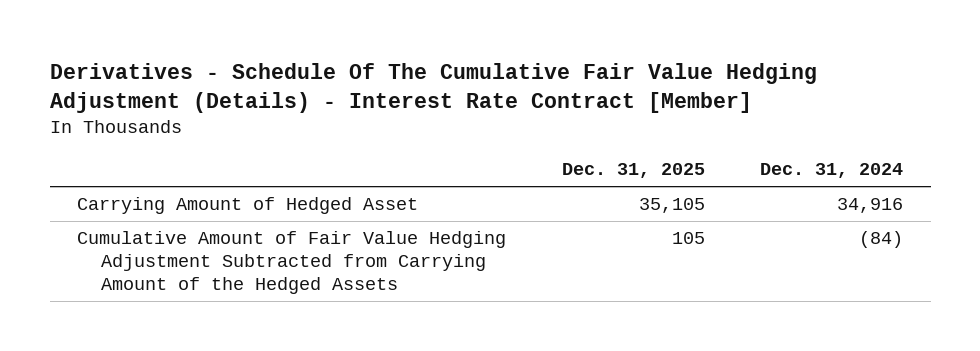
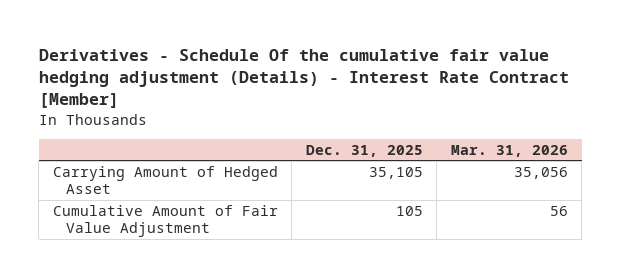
[49,62,817,113] Derivatives - Schedule Of The Cumulative Fair Value Hedging Adjustment (Details) - Interest Rate Contract [Member] -> [38,49,569,109] Derivatives - Schedule Of the cumulative fair value hedging adjustment (Details) - Interest Rate Contract [Member]
[760,162,904,178] Dec. 31, 2024 -> none
none -> [450,144,568,157] Mar. 31, 2026
[77,231,507,295] Cumulative Amount of Fair Value Hedging Adjustment Subtracted from Carrying Amount of the Hedged Assets -> [52,204,278,238] Cumulative Amount of Fair Value Adjustment

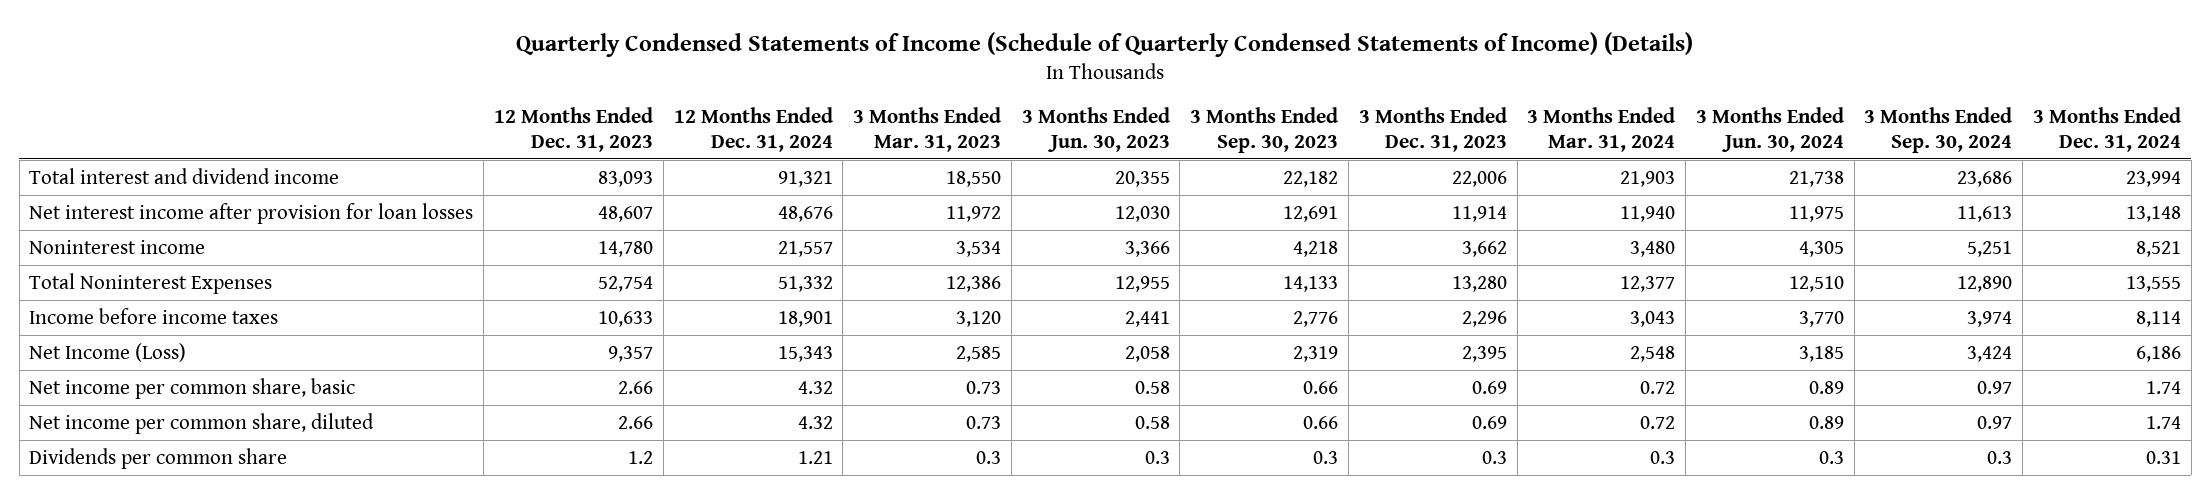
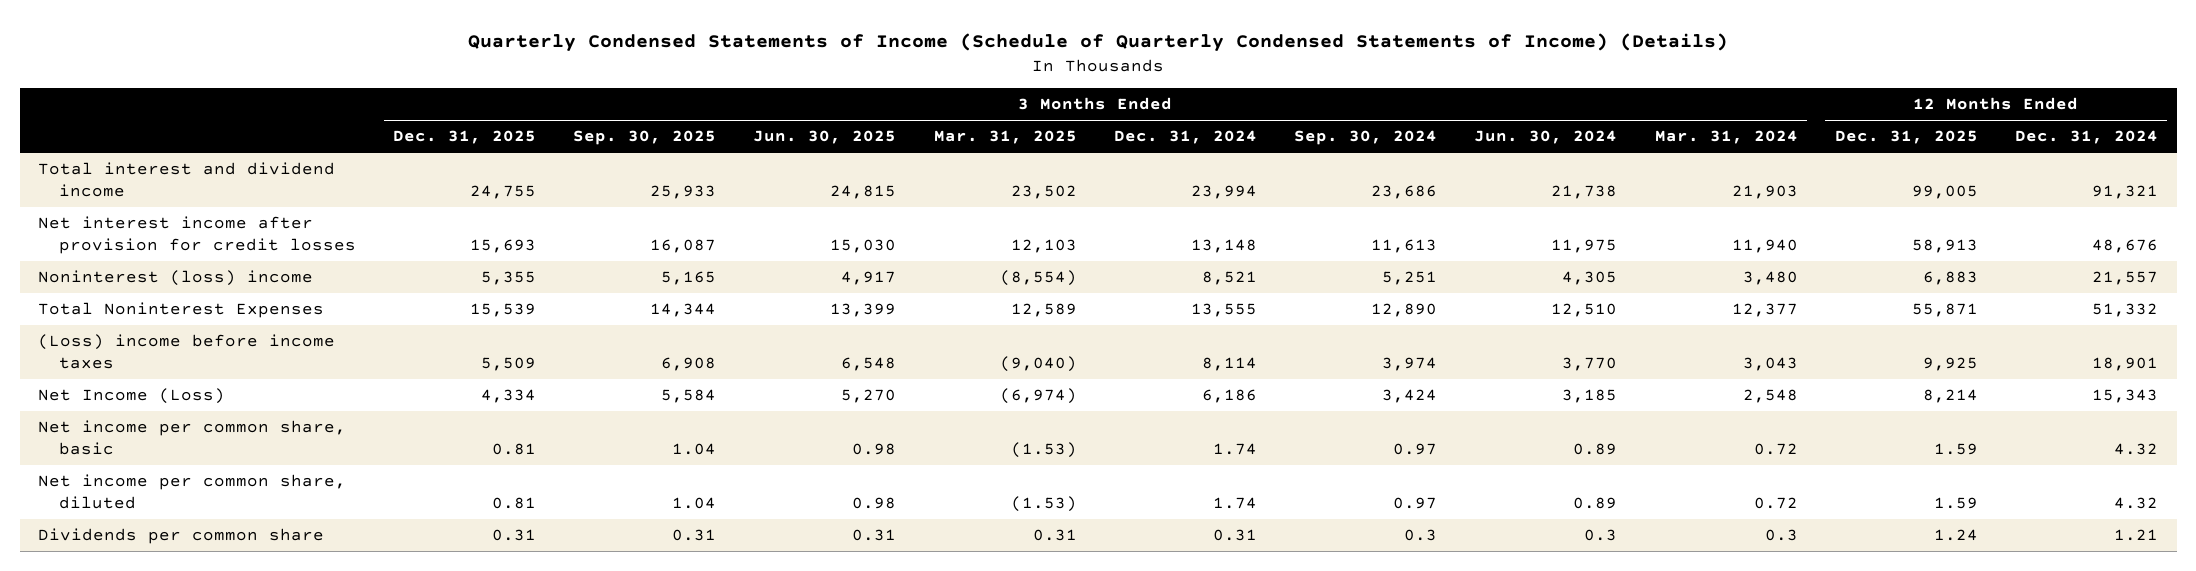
[494,106,654,153] 12 Months Ended Dec. 31, 2023 -> none
[853,106,1002,153] 3 Months Ended Mar. 31, 2023 -> none
[1021,106,1170,153] 3 Months Ended Jun. 30, 2023 -> none
[1190,106,1339,154] 3 Months Ended Sep. 30, 2023 -> none
[1358,106,1507,153] 3 Months Ended Dec. 31, 2023 -> none
none -> [392,130,536,145] Dec. 31, 2025
none -> [573,130,717,146] Sep. 30, 2025
none -> [753,130,897,145] Jun. 30, 2025
none -> [933,130,1077,145] Mar. 31, 2025
none -> [1834,130,1978,145] Dec. 31, 2025
[29,202,474,224] Net interest income after provision for loan losses -> [38,216,356,254] Net interest income after provision for credit losses
[29,239,206,254] Noninterest income -> [38,270,314,287] Noninterest (loss) income
[29,307,279,324] Income before income taxes -> [38,334,336,369] (Loss) income before income taxes

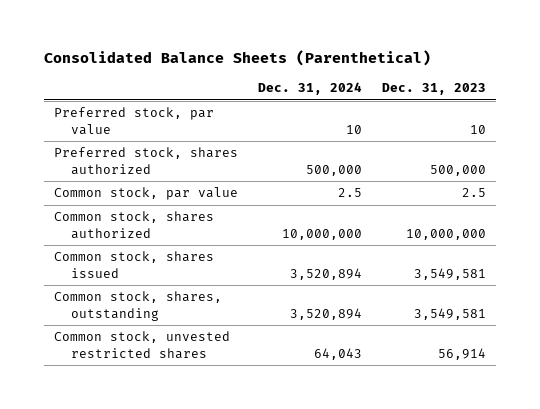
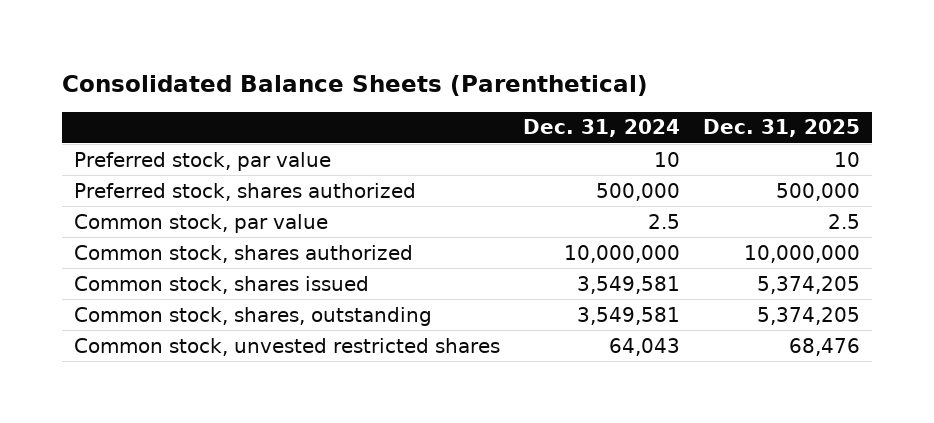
[382,83,487,96] Dec. 31, 2023 -> none
none -> [703,119,861,138] Dec. 31, 2025
[289,267,362,280] 3,520,894 -> [576,275,680,294] 3,549,581
[289,307,362,320] 3,520,894 -> [576,306,680,325] 3,549,581

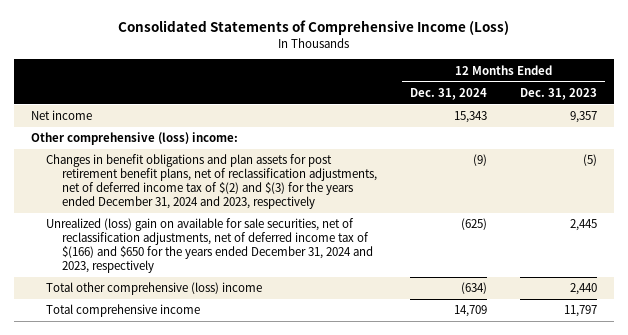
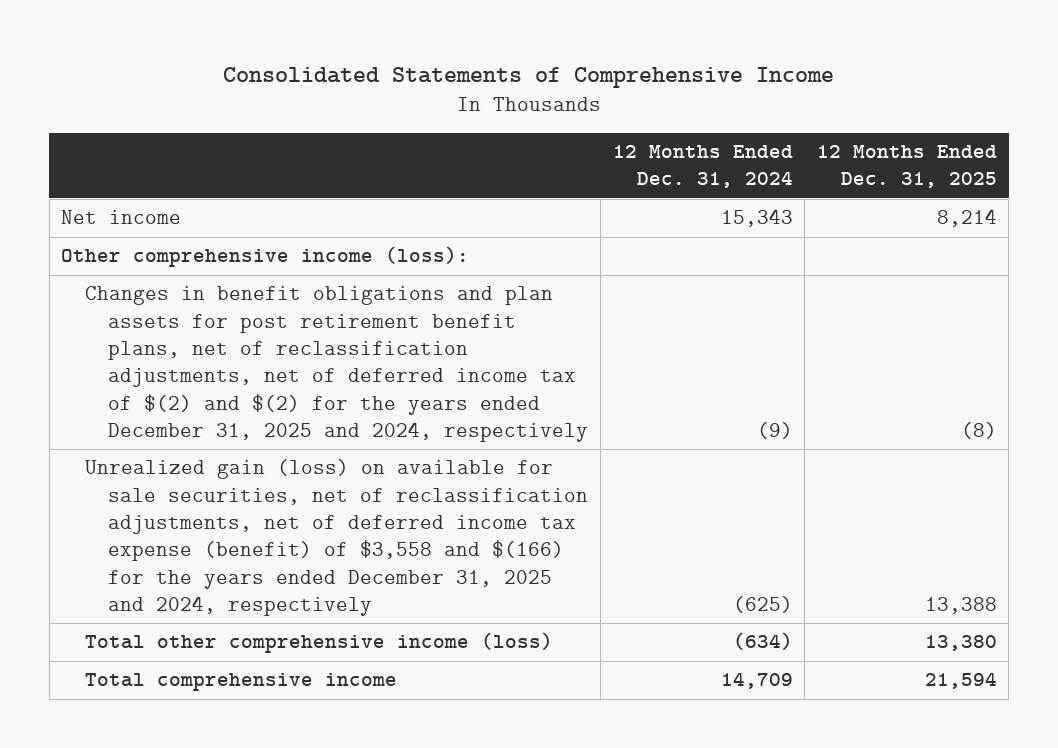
[117,20,509,36] Consolidated Statements of Comprehensive Income (Loss) -> [222,67,834,89] Consolidated Statements of Comprehensive Income
[520,87,598,100] Dec. 31, 2023 -> none
none -> [816,144,997,189] 12 Months Ended Dec. 31, 2025
[30,132,238,146] Other comprehensive (loss) income: -> [61,246,470,268] Other comprehensive income (loss):
[46,154,377,210] Changes in benefit obligations and plan assets for post retirement benefit plans, net of reclassification adjustments, net of deferred income tax of $(2) and $(3) for the years ended December 31, 2024 and 2023, respectively -> [84,286,589,442] Changes in benefit obligations and plan assets for post retirement benefit plans, net of reclassification adjustments, net of deferred income tax of $(2) and $(2) for the years ended December 31, 2025 and 2024, respectively
[46,218,373,274] Unrealized (loss) gain on available for sale securities, net of reclassification adjustments, net of deferred income tax of $(166) and $650 for the years ended December 31, 2024 and 2023, respectively -> [84,459,589,616] Unrealized gain (loss) on available for sale securities, net of reclassification adjustments, net of deferred income tax expense (benefit) of $3,558 and $(166) for the years ended December 31, 2025 and 2024, respectively
[46,282,263,296] Total other comprehensive (loss) income -> [84,632,553,654] Total other comprehensive income (loss)

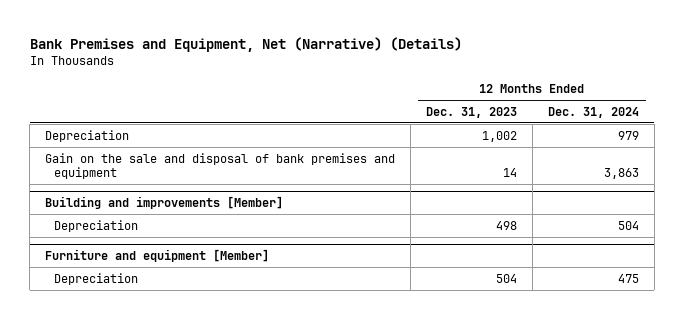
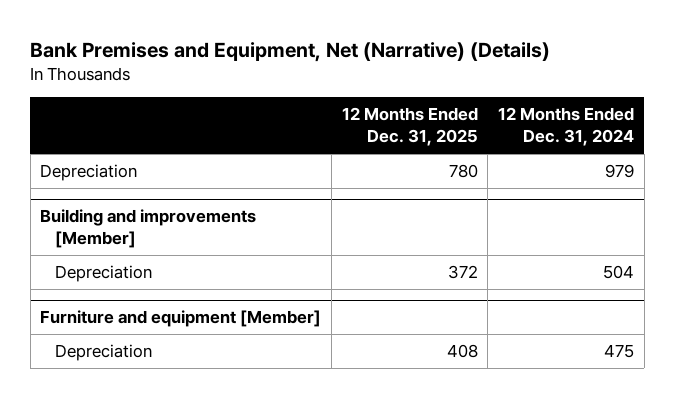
[425,107,517,119] Dec. 31, 2023 -> none
none -> [341,107,478,147] 12 Months Ended Dec. 31, 2025
[44,152,395,180] Gain on the sale and disposal of bank premises and equipment -> none

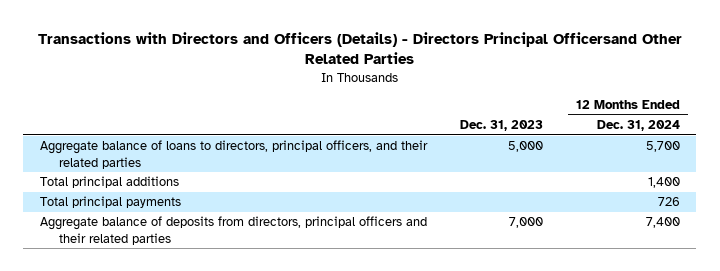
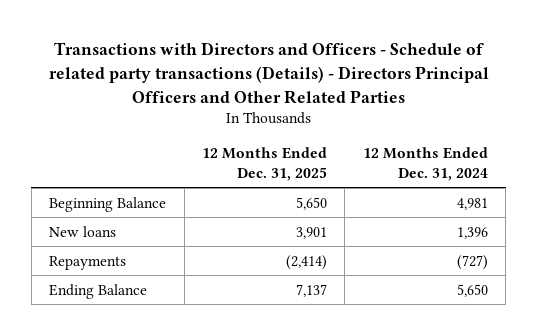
[37,31,682,64] Transactions with Directors and Officers (Details) - Directors Principal Officersand Other Related Parties -> [48,42,489,104] Transactions with Directors and Officers - Schedule of related party transactions (Details) - Directors Principal Officers and Other Related Parties
[459,120,543,132] Dec. 31, 2023 -> none
none -> [202,147,328,181] 12 Months Ended Dec. 31, 2025
[39,140,428,169] Aggregate balance of loans to directors, principal officers, and their related parties -> none
[39,176,179,189] Total principal additions -> none
[39,196,181,209] Total principal payments -> none
[39,216,427,245] Aggregate balance of deposits from directors, principal officers and their related parties -> none
none -> [49,196,167,212] Beginning Balance
none -> [49,225,117,237] New loans
none -> [49,255,127,270] Repayments
none -> [49,283,148,299] Ending Balance

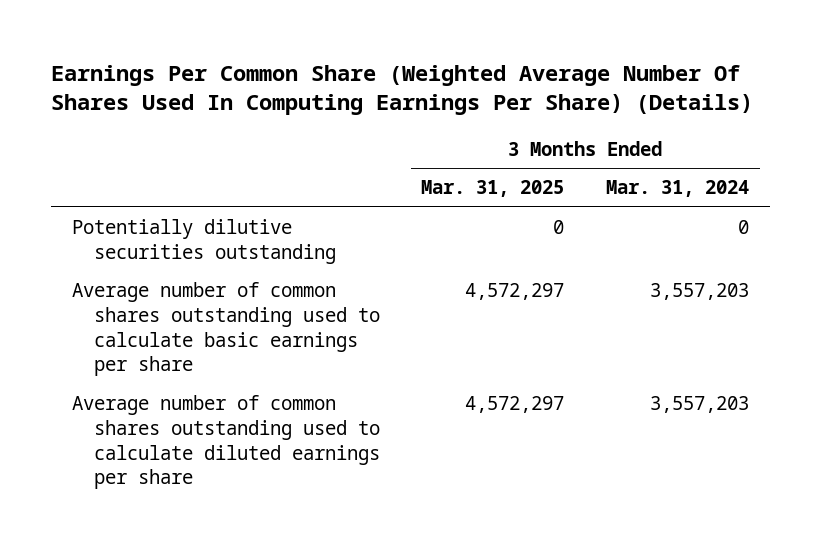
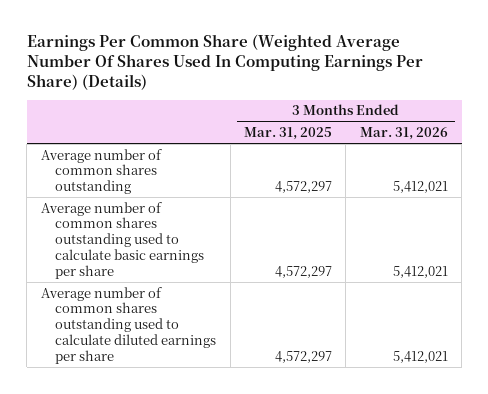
[606,180,750,198] Mar. 31, 2024 -> none
none -> [359,127,448,141] Mar. 31, 2026
[72,219,336,264] Potentially dilutive securities outstanding -> none
none -> [40,148,162,195] Average number of common shares outstanding

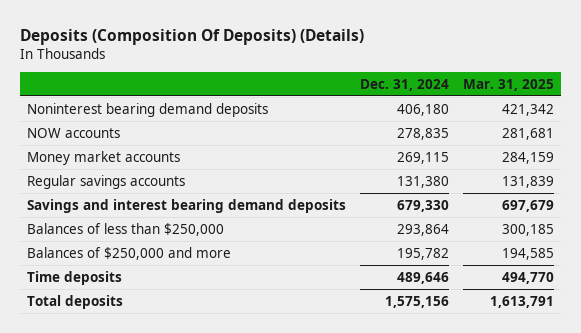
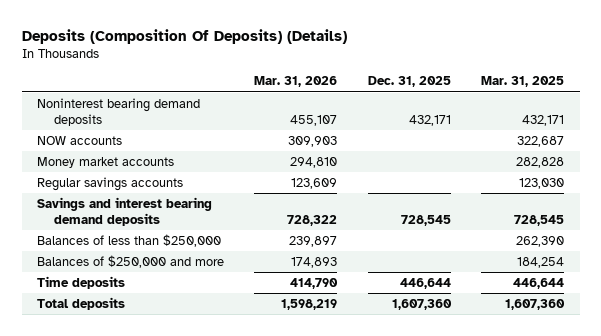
[359,78,449,91] Dec. 31, 2024 -> none
none -> [254,76,338,88] Mar. 31, 2026
none -> [367,76,451,88] Dec. 31, 2025
[502,103,555,116] 421,342 -> [522,114,565,126] 432,171
[502,127,555,140] 281,681 -> [517,135,565,147] 322,687
[502,151,555,164] 284,159 -> [516,156,565,168] 282,828
[502,175,555,188] 131,839 -> [519,177,565,189] 123,030
[502,199,555,212] 697,679 -> [514,214,565,226] 728,545
[502,223,555,236] 300,185 -> [516,235,565,247] 262,390
[502,247,555,260] 194,585 -> [517,256,565,268] 184,254
[502,271,555,284] 494,770 -> [513,277,565,289] 446,644
[490,295,555,308] 1,613,791 -> [505,298,566,310] 1,607,360

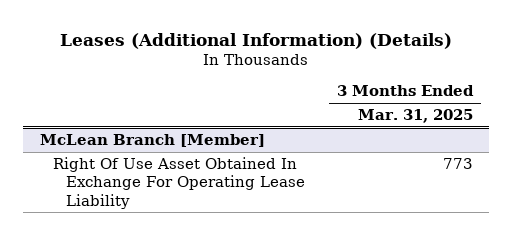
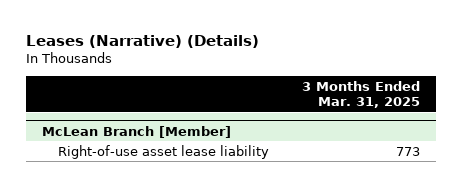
[60,32,453,49] Leases (Additional Information) (Details) -> [26,35,260,49] Leases (Narrative) (Details)
[52,157,305,209] Right Of Use Asset Obtained In Exchange For Operating Lease Liability -> [58,144,270,159] Right-of-use asset lease liability

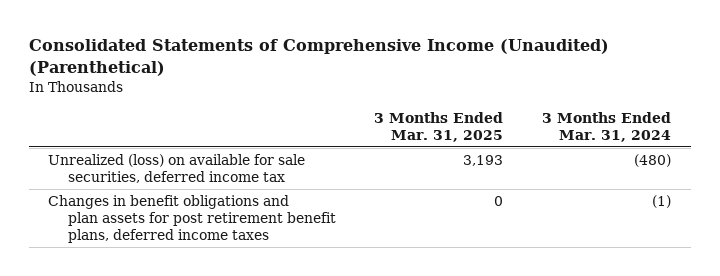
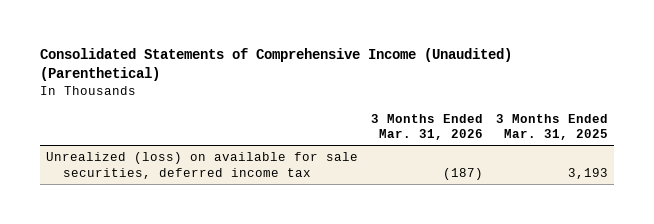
[542,112,672,142] 3 Months Ended Mar. 31, 2024 -> none
none -> [371,113,484,141] 3 Months Ended Mar. 31, 2026
[48,195,336,243] Changes in benefit obligations and plan assets for post retirement benefit plans, deferred income taxes -> none

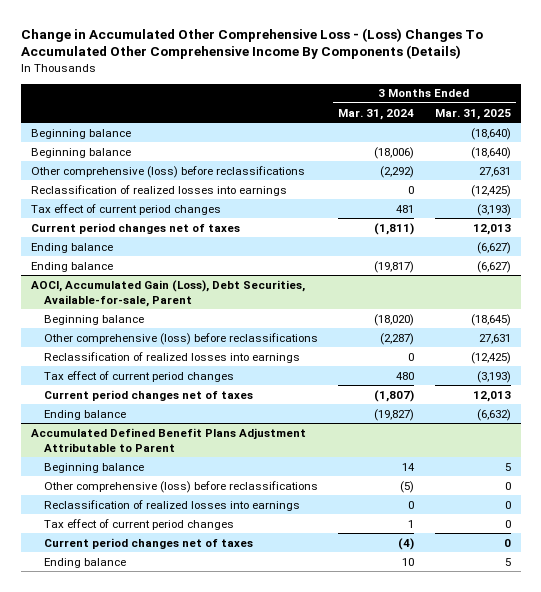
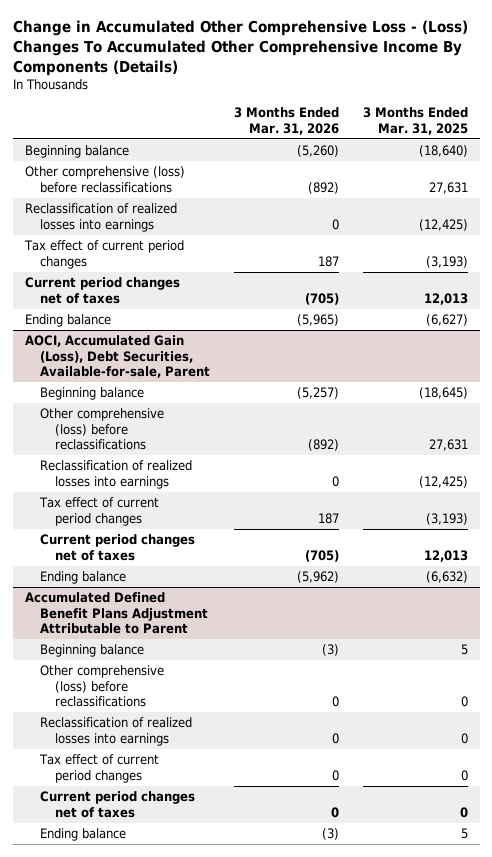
[338,108,415,120] Mar. 31, 2024 -> none
none -> [233,107,339,135] 3 Months Ended Mar. 31, 2026
[30,147,131,158] Beginning balance -> none
[30,261,113,272] Ending balance -> none

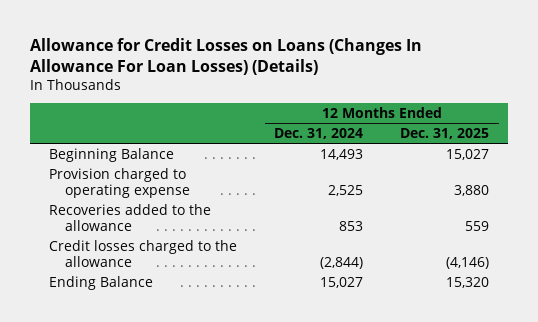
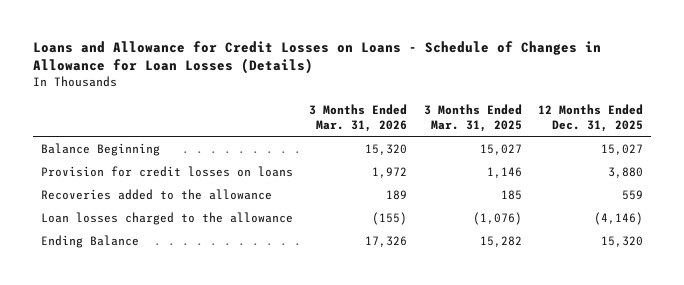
[30,37,423,75] Allowance for Credit Losses on Loans (Changes In Allowance For Loan Losses) (Details) -> [33,40,602,75] Loans and Allowance for Credit Losses on Loans - Schedule of Changes in Allowance for Loan Losses (Details)
[274,128,364,140] Dec. 31, 2024 -> none
none -> [309,103,408,132] 3 Months Ended Mar. 31, 2026
none -> [423,103,522,132] 3 Months Ended Mar. 31, 2025
[48,147,174,162] Beginning Balance -> [41,142,161,156] Balance Beginning
[48,167,191,198] Provision charged to operating expense -> [41,165,294,177] Provision for credit losses on loans
[48,239,237,267] Credit losses charged to the allowance -> [41,211,294,225] Loan losses charged to the allowance

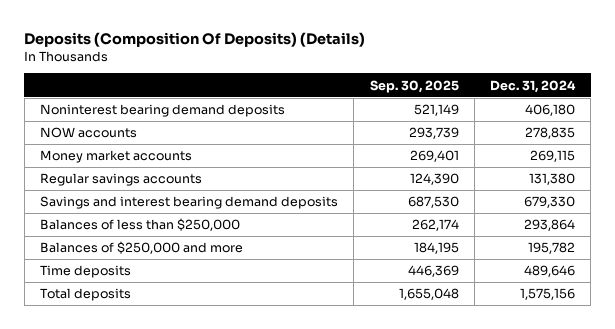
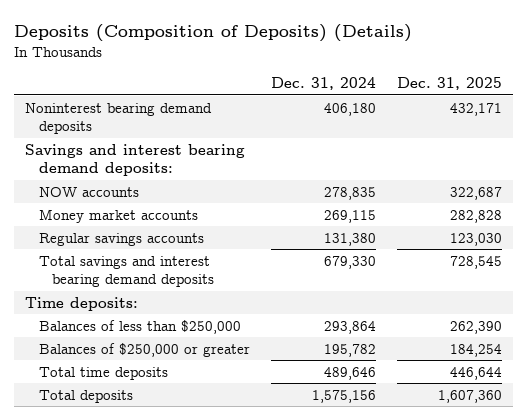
[24,31,366,47] Deposits (Composition Of Deposits) (Details) -> [14,24,413,43] Deposits (Composition of Deposits) (Details)
[369,79,459,93] Sep. 30, 2025 -> none
none -> [397,77,503,91] Dec. 31, 2025
none -> [24,143,245,177] Savings and interest bearing demand deposits:
[40,196,339,210] Savings and interest bearing demand deposits -> [38,255,215,288] Total savings and interest bearing demand deposits
none -> [24,296,138,311] Time deposits:
[40,241,244,255] Balances of $250,000 and more -> [38,342,250,357] Balances of $250,000 or greater
[40,265,132,279] Time deposits -> [38,366,168,380] Total time deposits

